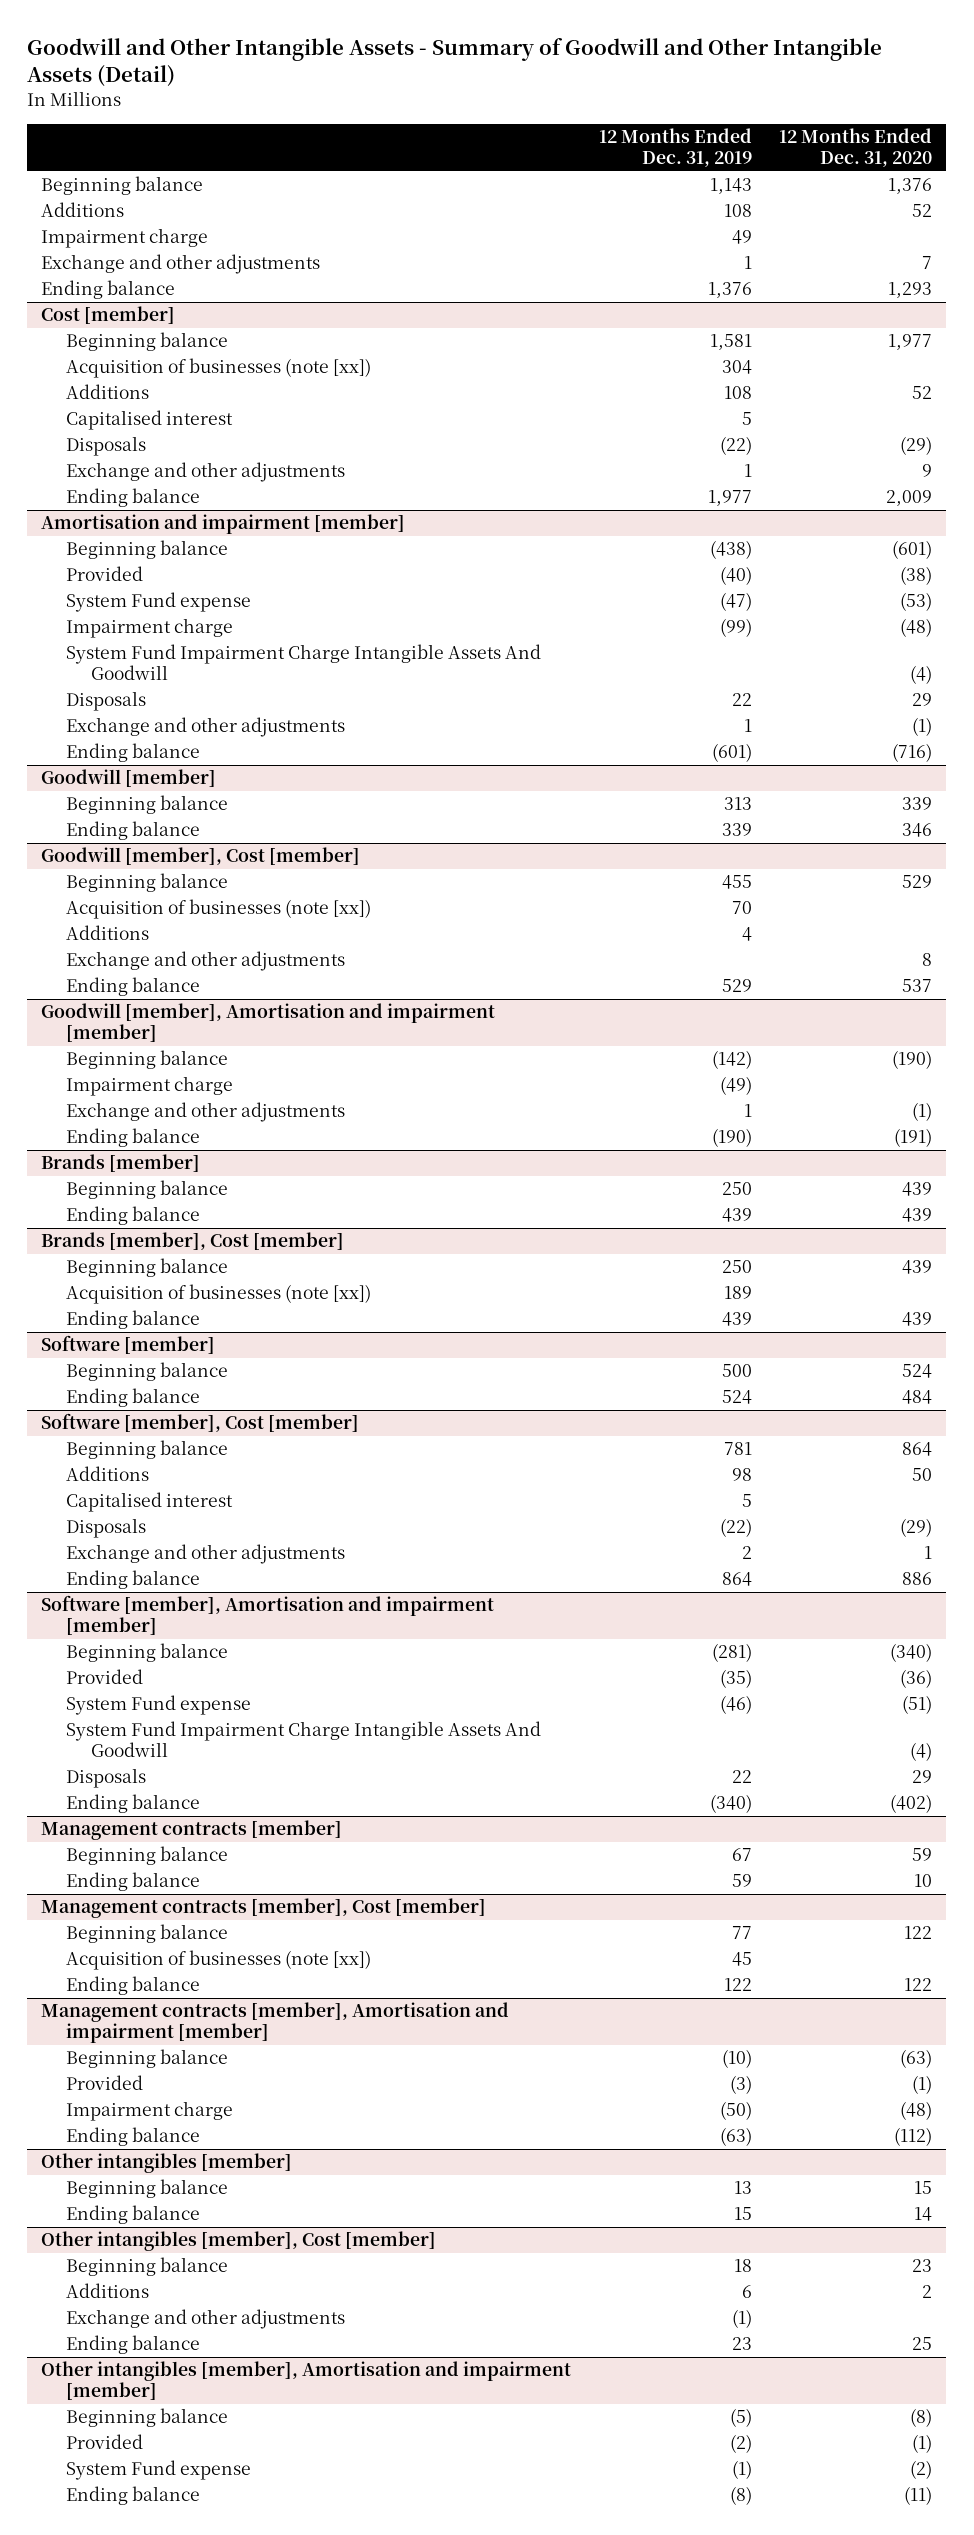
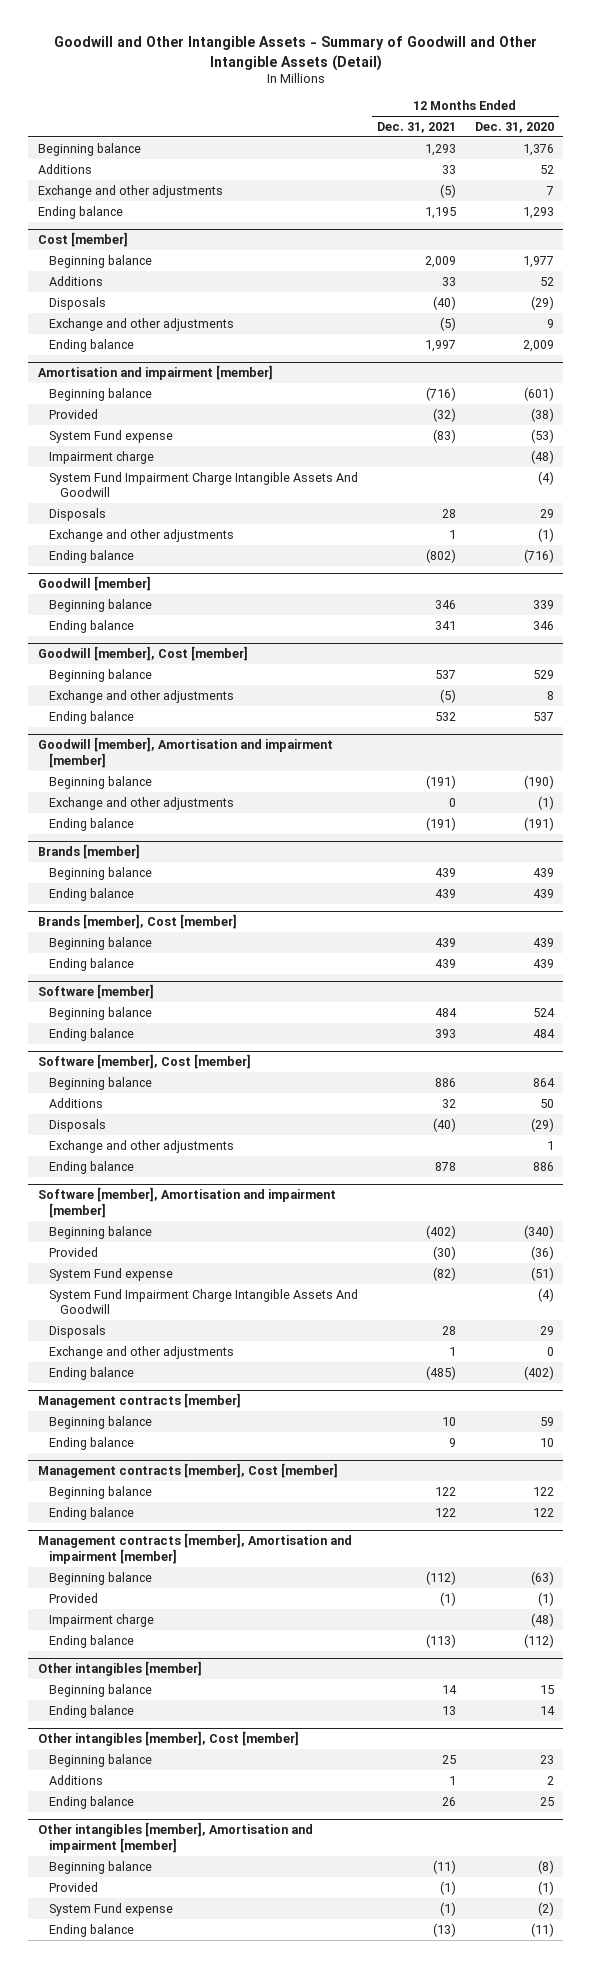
[598,127,752,168] 12 Months Ended Dec. 31, 2019 -> none
none -> [376,122,456,134] Dec. 31, 2021
[41,228,209,249] Impairment charge -> none
[65,358,371,379] Acquisition of businesses (note [xx]) -> none
[65,410,233,431] Capitalised interest -> none
[65,899,371,920] Acquisition of businesses (note [xx]) -> none
[65,925,149,941] Additions -> none
[65,1076,233,1097] Impairment charge -> none
[65,1284,371,1305] Acquisition of businesses (note [xx]) -> none
[65,1492,233,1513] Capitalised interest -> none
none -> [48,1345,234,1359] Exchange and other adjustments
[65,1950,371,1971] Acquisition of businesses (note [xx]) -> none
[65,2309,345,2330] Exchange and other adjustments -> none

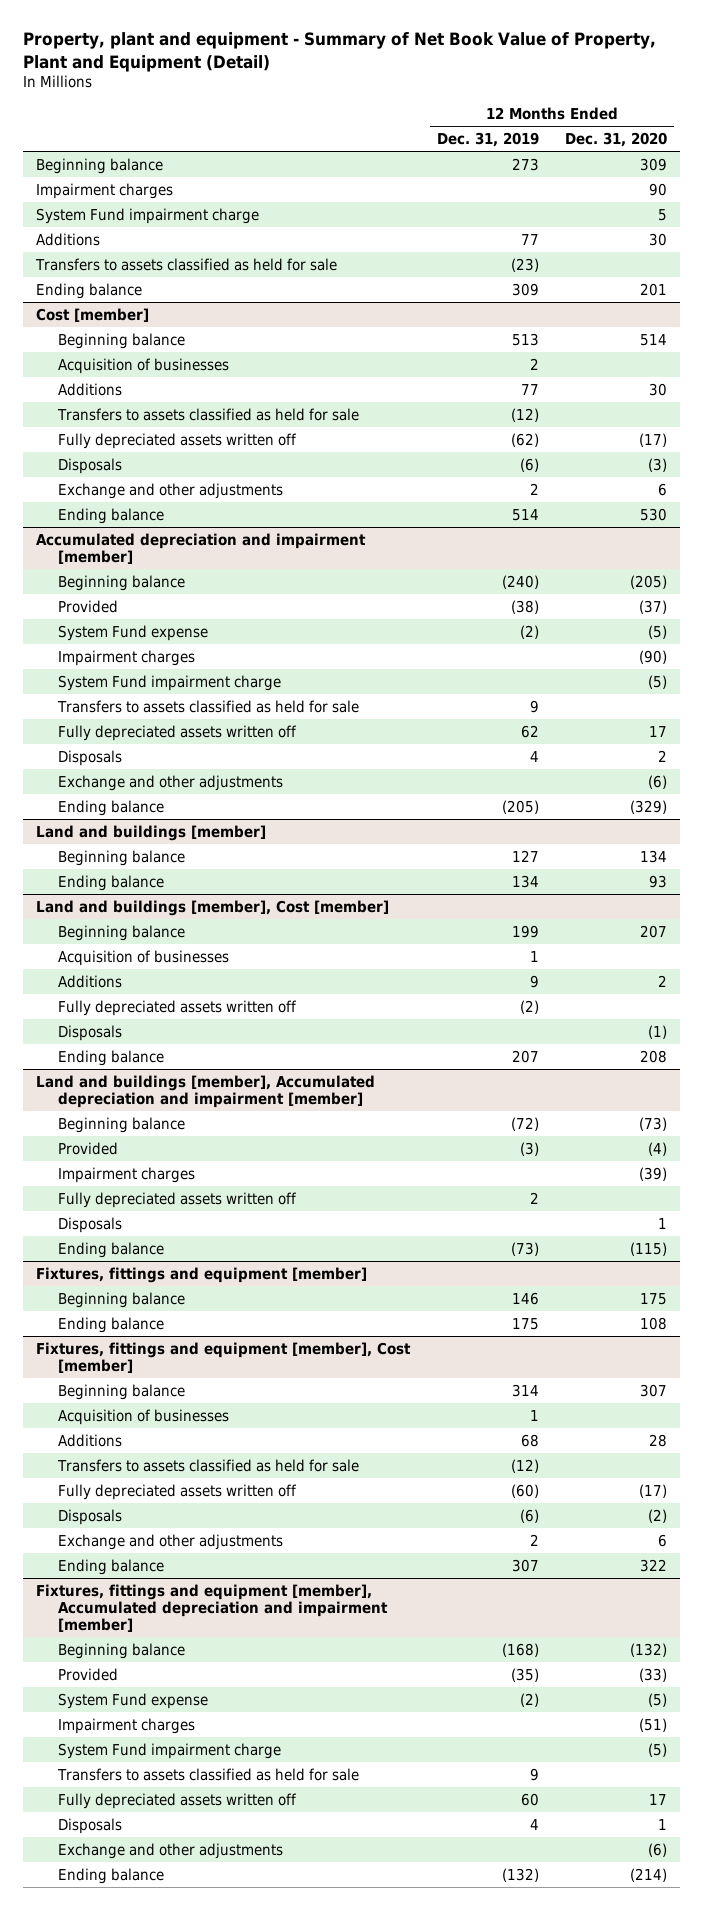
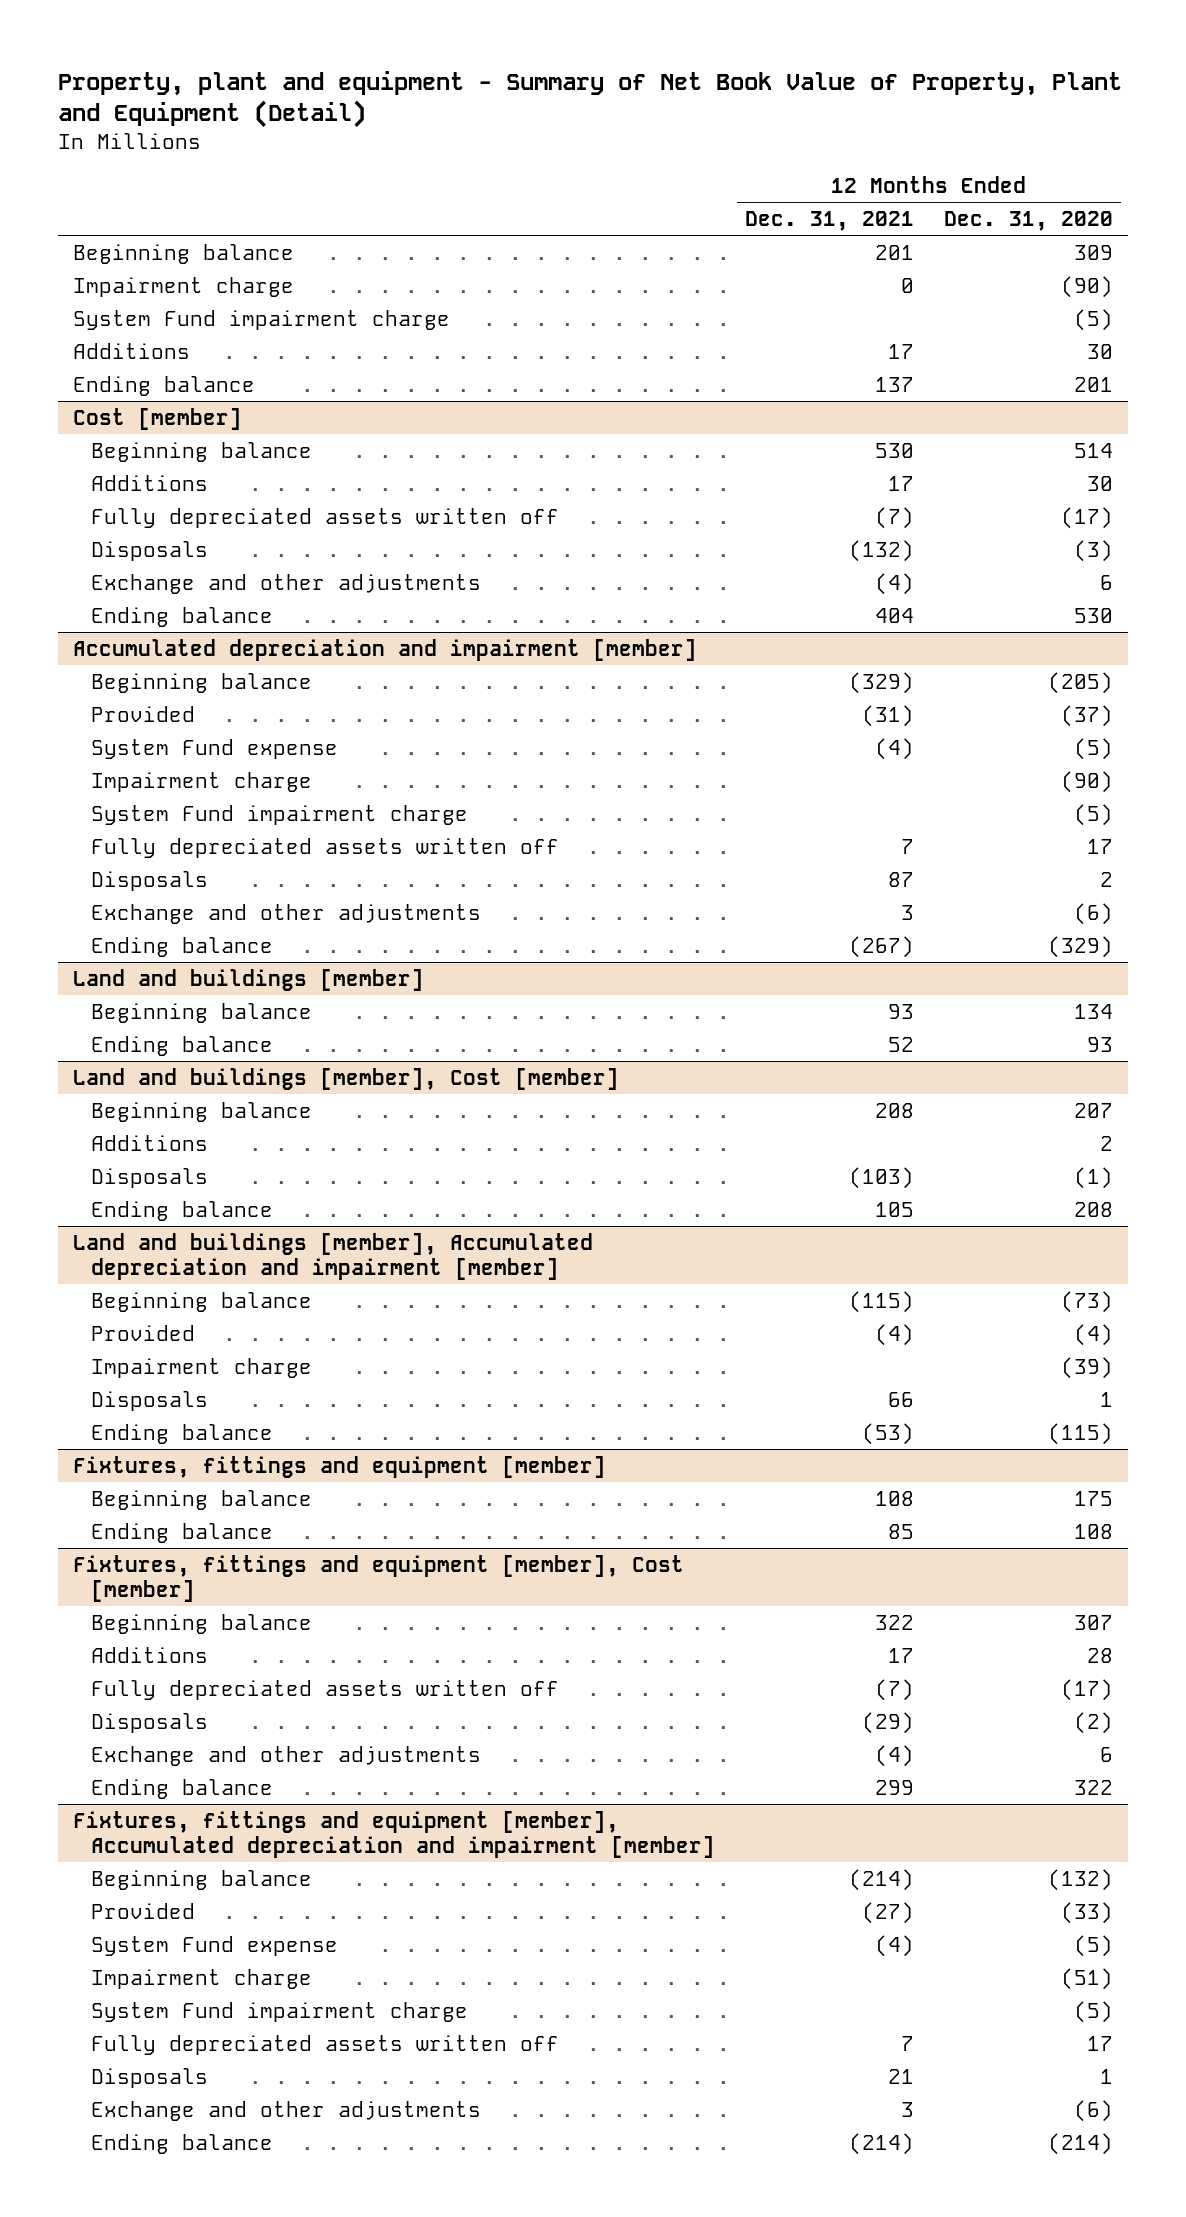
[436,131,539,147] Dec. 31, 2019 -> none
none -> [744,210,914,231] Dec. 31, 2021
[36,182,174,199] Impairment charges -> [73,276,295,297] Impairment charge
[649,182,668,196] 90 -> [1061,275,1114,298] (90)
[658,208,668,221] 5 -> [1074,308,1114,331] (5)
[35,257,338,271] Transfers to assets classified as held for sale -> none
[58,357,230,374] Acquisition of businesses -> none
[57,407,360,421] Transfers to assets classified as held for sale -> none
[58,649,196,666] Impairment charges -> [90,771,312,792] Impairment charge
[57,699,360,713] Transfers to assets classified as held for sale -> none
[58,949,230,966] Acquisition of businesses -> none
[58,999,298,1016] Fully depreciated assets written off -> none
[58,1191,298,1208] Fully depreciated assets written off -> none
[58,1166,196,1183] Impairment charges -> [90,1357,312,1378] Impairment charge
[58,1408,230,1425] Acquisition of businesses -> none
[57,1458,360,1472] Transfers to assets classified as held for sale -> none
[58,1717,196,1734] Impairment charges -> [90,1968,312,1989] Impairment charge
[57,1767,360,1781] Transfers to assets classified as held for sale -> none

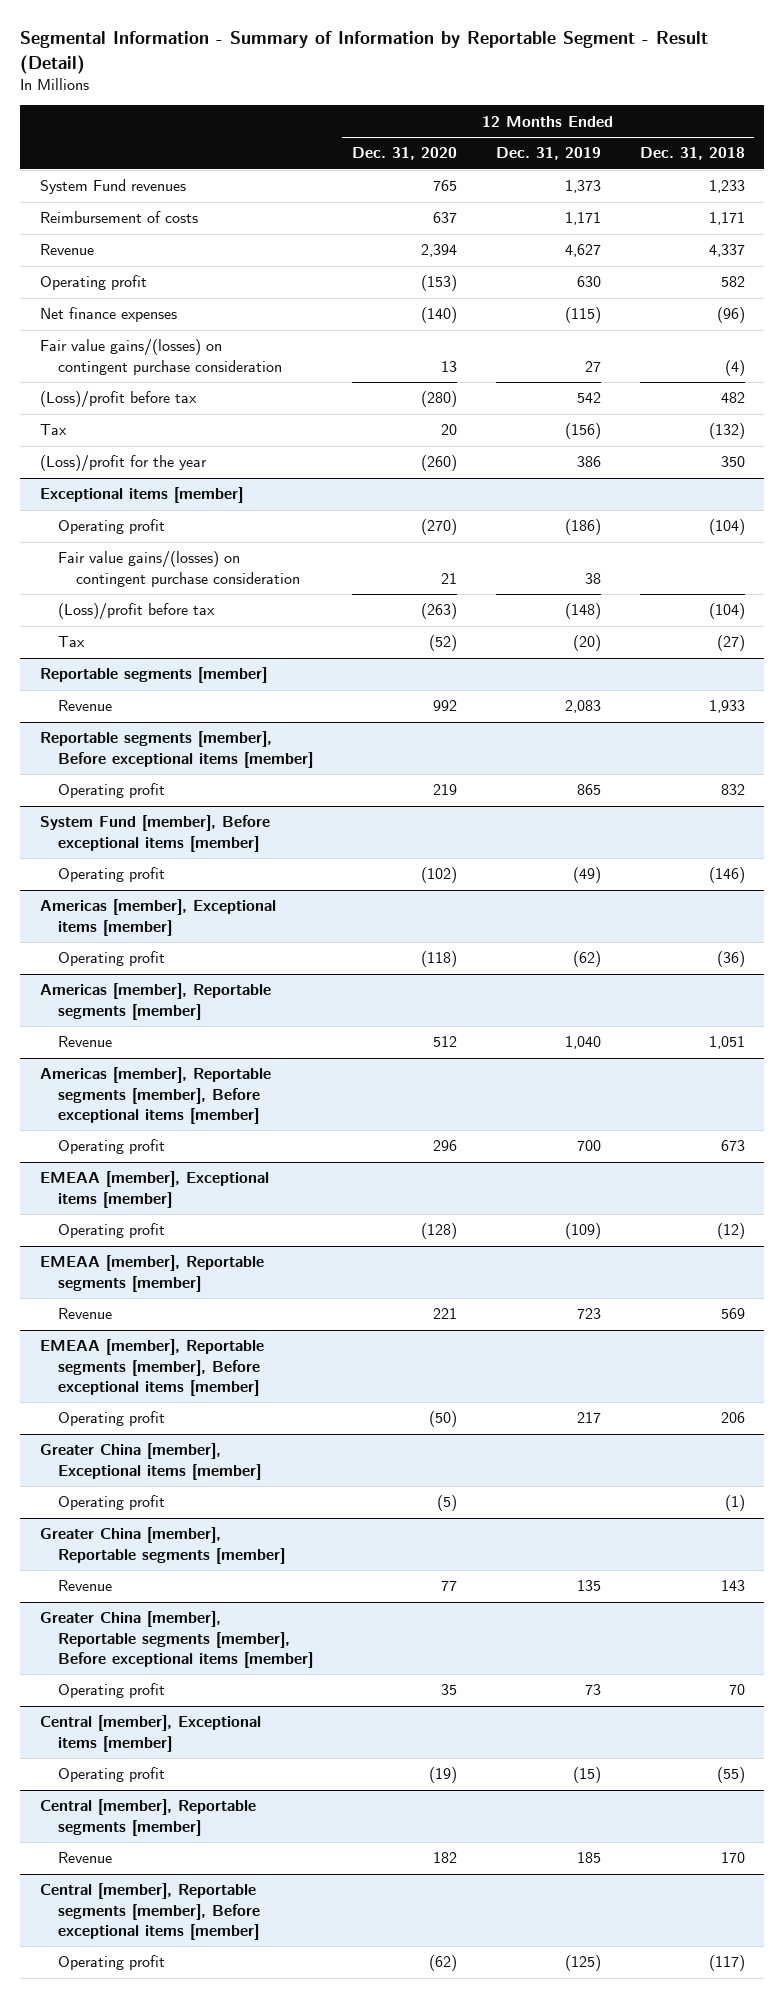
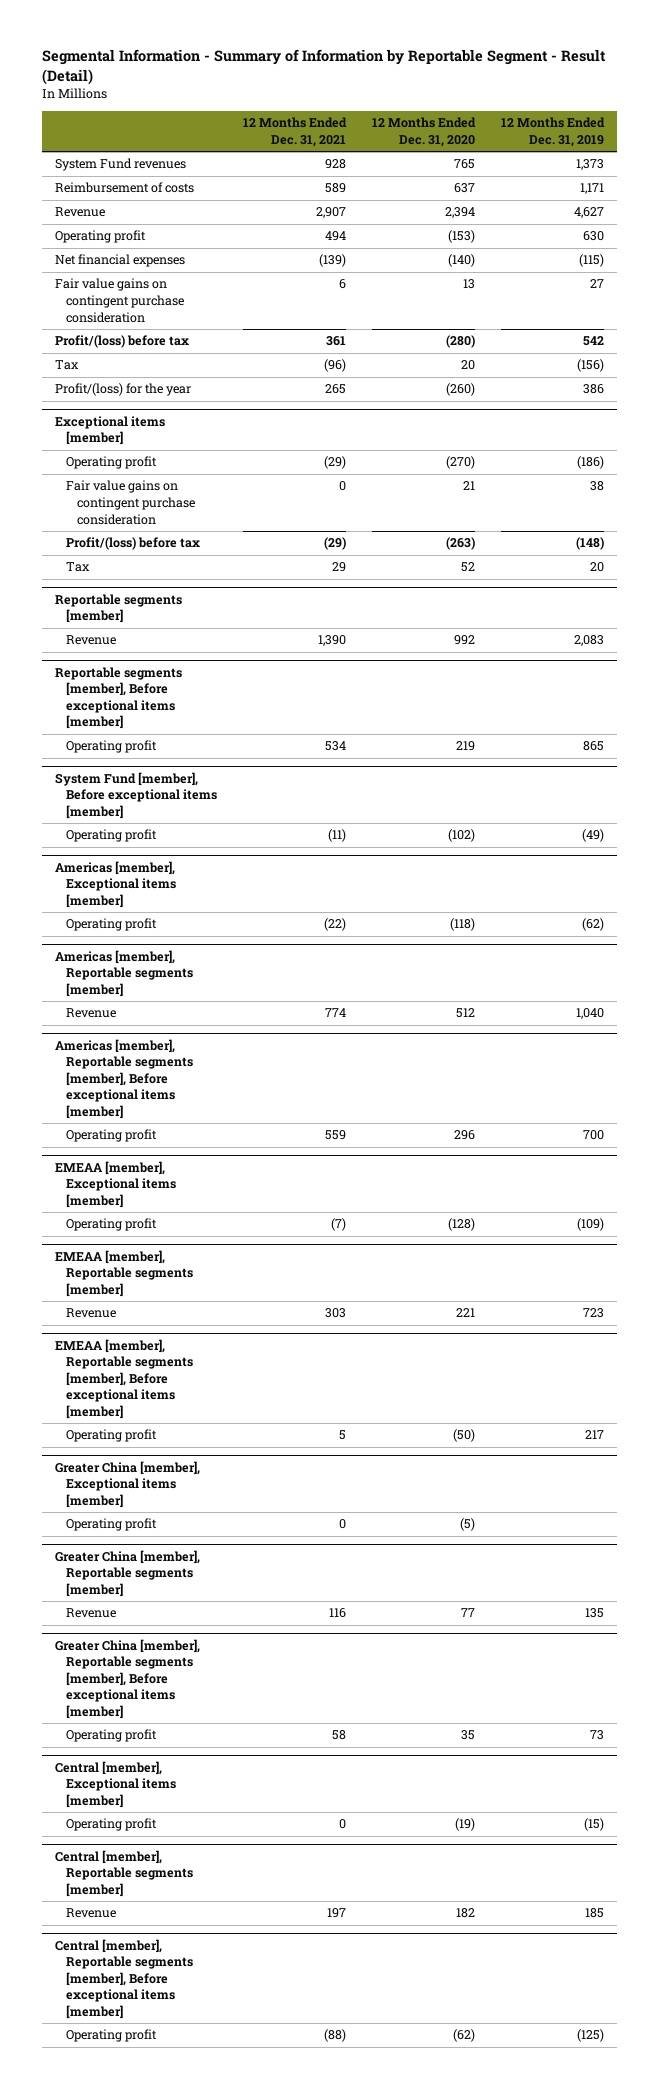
[639,147,745,161] Dec. 31, 2018 -> none
none -> [242,117,347,147] 12 Months Ended Dec. 31, 2021
[39,307,177,323] Net finance expenses -> [54,254,185,268] Net financial expenses
[39,339,282,375] Fair value gains/(losses) on contingent purchase consideration -> [54,278,184,323] Fair value gains on contingent purchase consideration
[39,391,197,409] (Loss)/profit before tax -> [54,335,189,349] Profit/(loss) before tax
[39,455,207,473] (Loss)/profit for the year -> [54,383,191,397] Profit/(loss) for the year
[57,551,300,587] Fair value gains/(losses) on contingent purchase consideration -> [65,480,195,525] Fair value gains on contingent purchase consideration
[57,603,215,621] (Loss)/profit before tax -> [65,537,200,551] Profit/(loss) before tax
[428,635,457,652] (52) -> [460,562,475,573] 52
[572,635,601,652] (20) -> [589,562,604,573] 20

